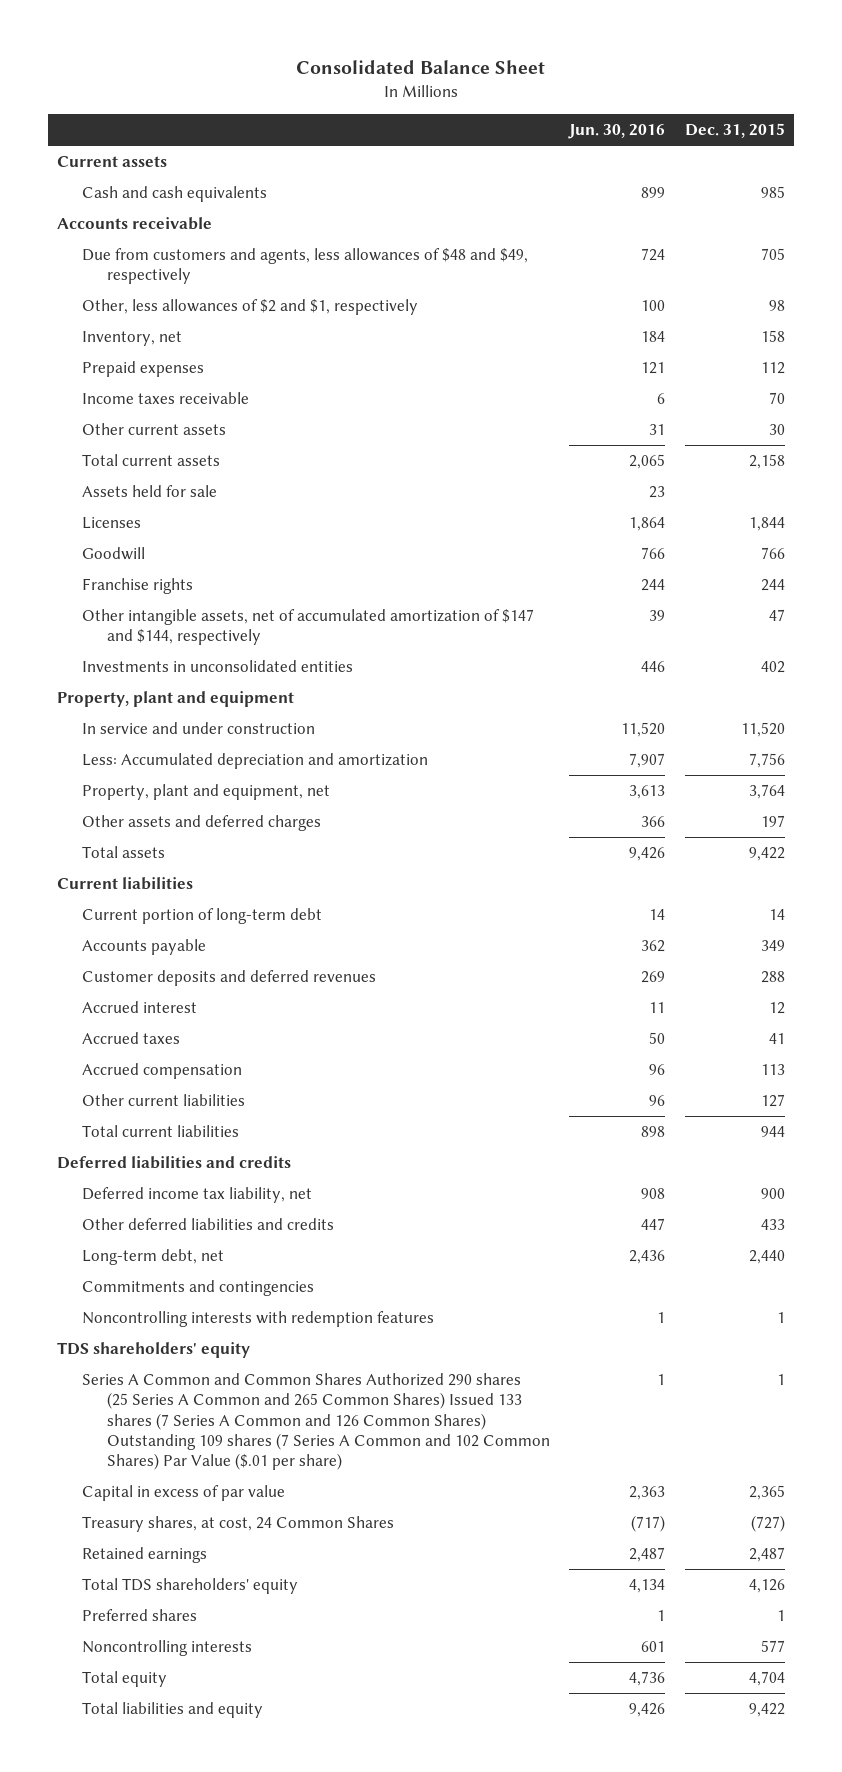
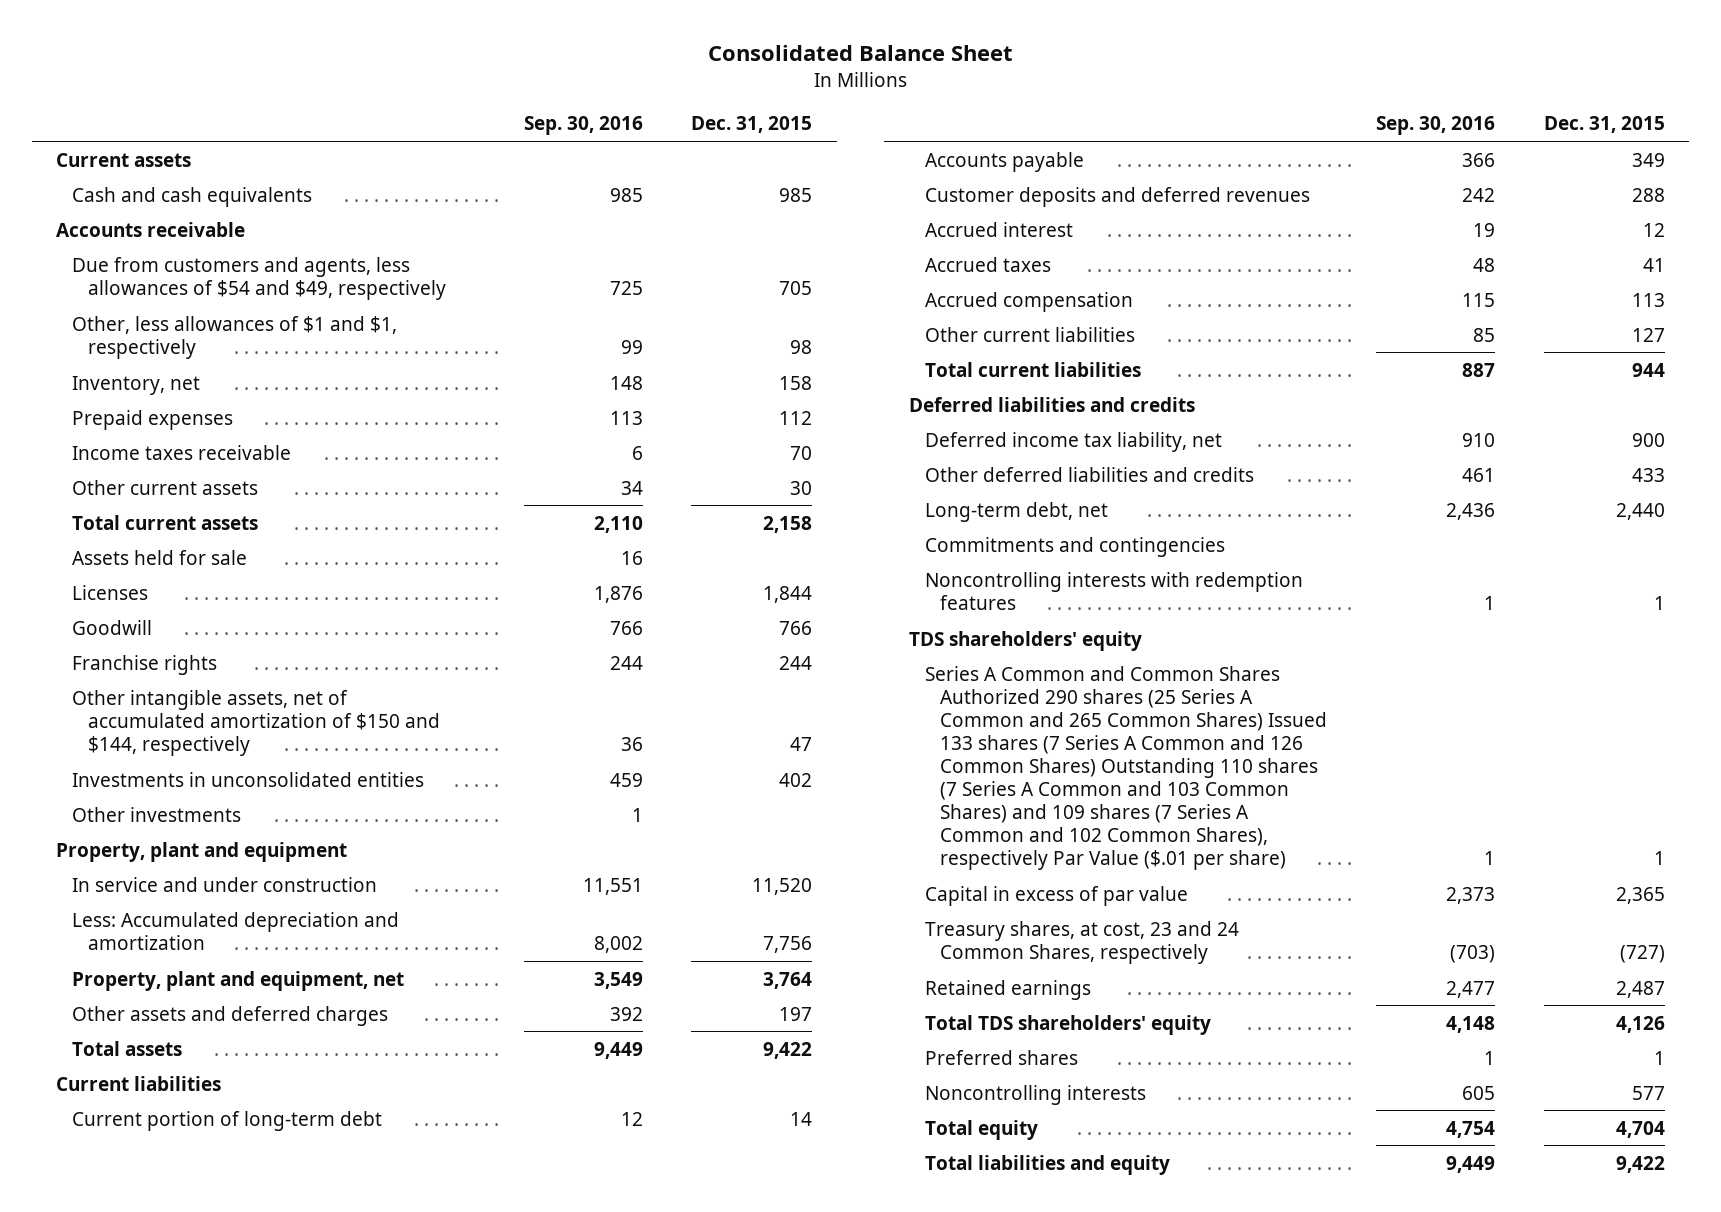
[568,124,666,140] Jun. 30, 2016 -> none
none -> [523,116,643,136] Sep. 30, 2016
[82,247,529,285] Due from customers and agents, less allowances of $48 and $49, respectively -> [71,256,446,300] Due from customers and agents, less allowances of $54 and $49, respectively
[82,298,419,315] Other, less allowances of $2 and $1, respectively -> [71,315,397,359] Other, less allowances of $1 and $1, respectively
[82,608,535,646] Other intangible assets, net of accumulated amortization of $147 and $144, respectively -> [71,689,440,756] Other intangible assets, net of accumulated amortization of $150 and $144, respectively
none -> [71,806,241,822] Other investments
[82,1372,551,1471] Series A Common and Common Shares Authorized 290 shares (25 Series A Common and 265 Common Shares) Issued 133 shares (7 Series A Common and 126 Common Shares) Outstanding 109 shares (7 Series A Common and 102 Common Shares) Par Value ($.01 per share) -> [924,665,1328,871] Series A Common and Common Shares Authorized 290 shares (25 Series A Common and 265 Common Shares) Issued 133 shares (7 Series A Common and 126 Common Shares) Outstanding 110 shares (7 Series A Common and 103 Common Shares) and 109 shares (7 Series A Common and 102 Common Shares), respectively Par Value ($.01 per share)
[82,1515,395,1532] Treasury shares, at cost, 24 Common Shares -> [924,920,1239,964] Treasury shares, at cost, 23 and 24 Common Shares, respectively

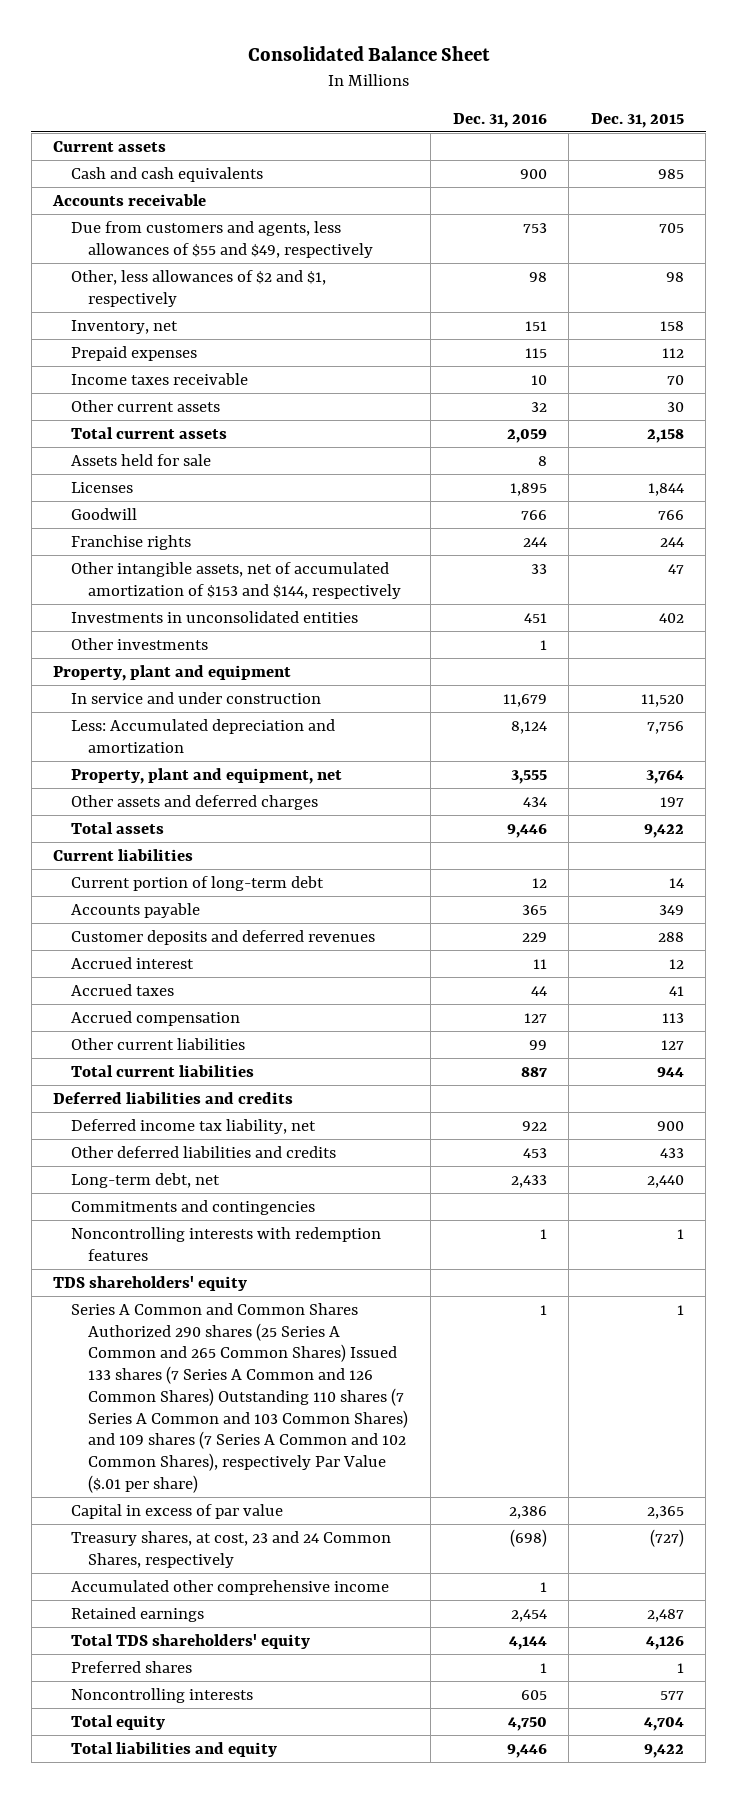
[523,116,643,136] Sep. 30, 2016 -> none
none -> [452,112,547,128] Dec. 31, 2016
[71,256,446,300] Due from customers and agents, less allowances of $54 and $49, respectively -> [70,220,374,258] Due from customers and agents, less allowances of $55 and $49, respectively
[71,315,397,359] Other, less allowances of $1 and $1, respectively -> [70,269,326,307] Other, less allowances of $2 and $1, respectively
[71,689,440,756] Other intangible assets, net of accumulated amortization of $150 and $144, respectively -> [70,561,402,599] Other intangible assets, net of accumulated amortization of $153 and $144, respectively
none -> [70,1579,389,1595] Accumulated other comprehensive income

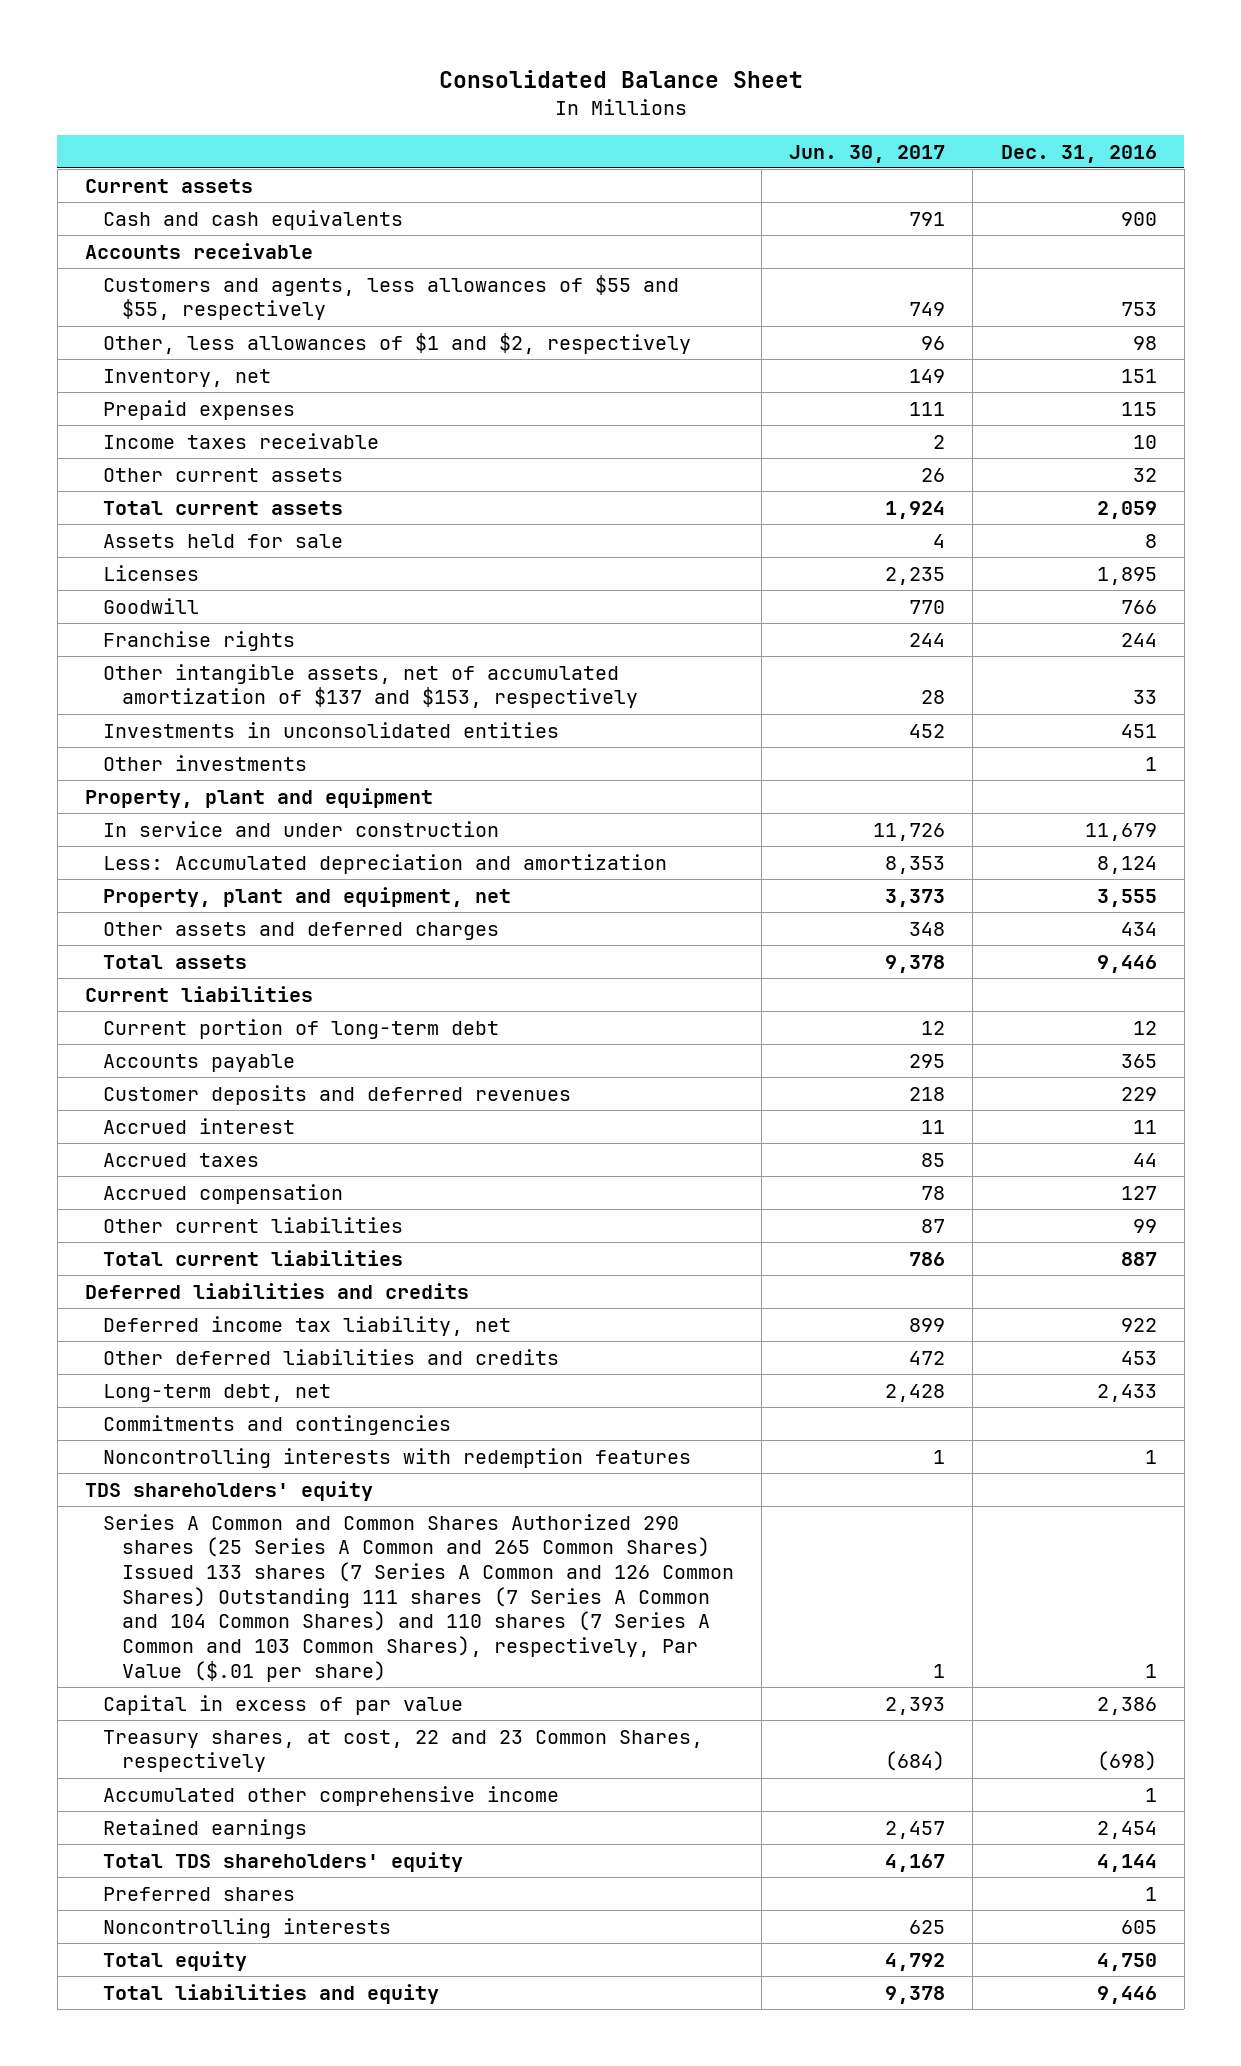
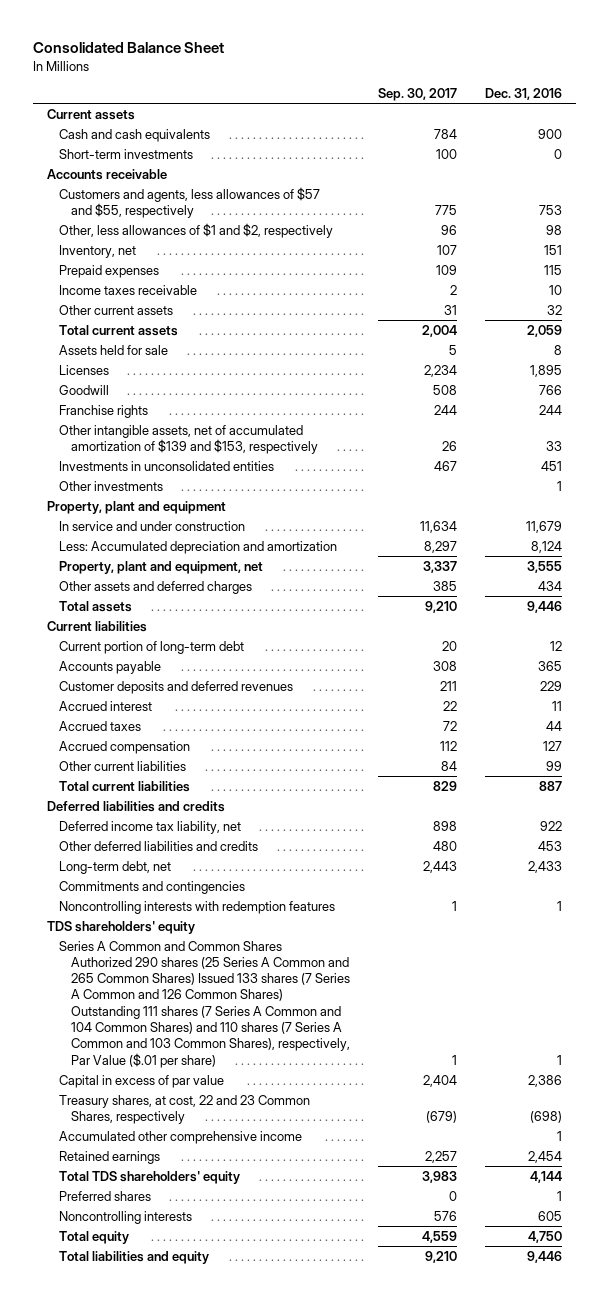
[789,144,946,163] Jun. 30, 2017 -> none
none -> [377,88,457,102] Sep. 30, 2017
none -> [58,148,193,159] Short-term investments
[103,274,680,321] Customers and agents, less allowances of $55 and $55, respectively -> [58,186,320,218] Customers and agents, less allowances of $57 and $55, respectively
[103,663,639,709] Other intangible assets, net of accumulated amortization of $137 and $153, respectively -> [58,424,318,454] Other intangible assets, net of accumulated amortization of $139 and $153, respectively

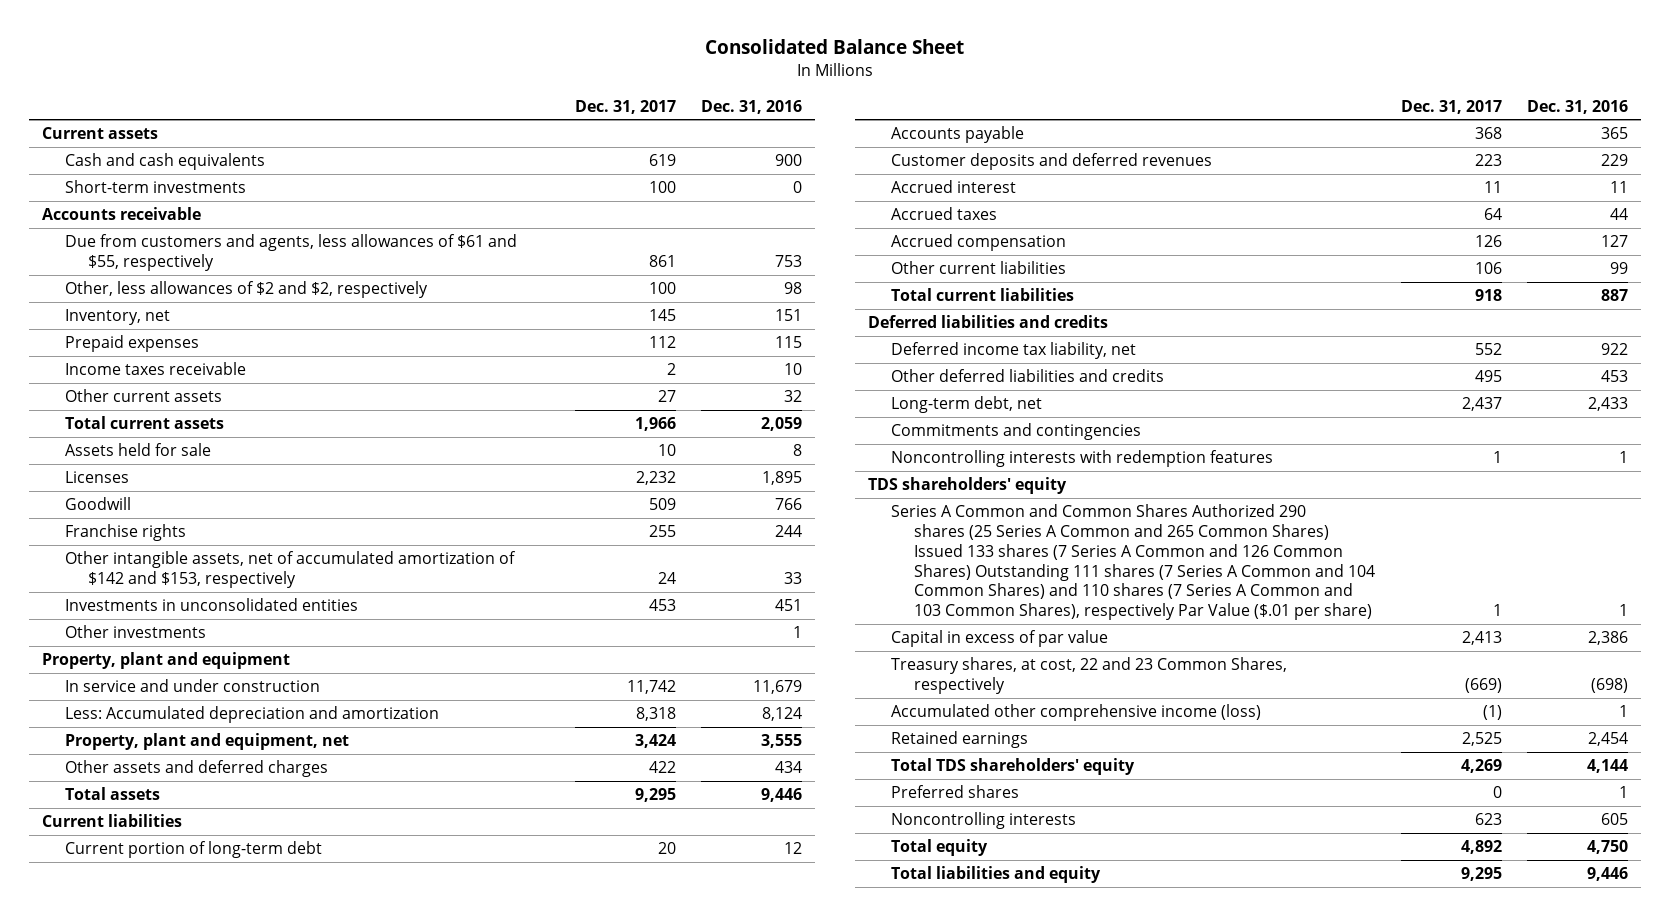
[377,88,457,102] Sep. 30, 2017 -> none
none -> [574,99,676,114] Dec. 31, 2017
[58,186,320,218] Customers and agents, less allowances of $57 and $55, respectively -> [65,234,518,272] Due from customers and agents, less allowances of $61 and $55, respectively
[58,222,333,238] Other, less allowances of $1 and $2, respectively -> [65,281,429,299] Other, less allowances of $2 and $2, respectively
[58,424,318,454] Other intangible assets, net of accumulated amortization of $139 and $153, respectively -> [65,551,517,589] Other intangible assets, net of accumulated amortization of $142 and $153, respectively
[58,940,350,1068] Series A Common and Common Shares Authorized 290 shares (25 Series A Common and 265 Common Shares) Issued 133 shares (7 Series A Common and 126 Common Shares) Outstanding 111 shares (7 Series A Common and 104 Common Shares) and 110 shares (7 Series A Common and 103 Common Shares), respectively, Par Value ($.01 per share) -> [891,504,1376,620] Series A Common and Common Shares Authorized 290 shares (25 Series A Common and 265 Common Shares) Issued 133 shares (7 Series A Common and 126 Common Shares) Outstanding 111 shares (7 Series A Common and 104 Common Shares) and 110 shares (7 Series A Common and 103 Common Shares), respectively Par Value ($.01 per share)
[58,1130,302,1144] Accumulated other comprehensive income -> [891,704,1262,722] Accumulated other comprehensive income (loss)

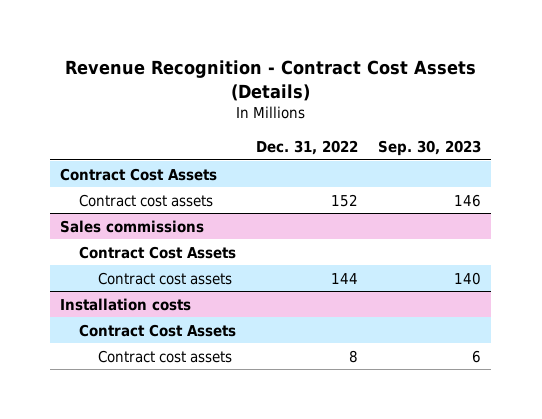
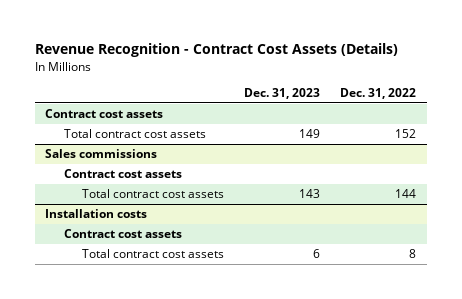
[378,140,482,157] Sep. 30, 2023 -> none
none -> [244,88,321,100] Dec. 31, 2023
[60,167,218,181] Contract Cost Assets -> [45,109,164,119] Contract cost assets
[79,193,214,207] Contract cost assets -> [63,129,206,139] Total contract cost assets
[79,245,237,259] Contract Cost Assets -> [63,169,182,179] Contract cost assets
[98,271,233,285] Contract cost assets -> [82,189,225,199] Total contract cost assets
[79,323,237,337] Contract Cost Assets -> [63,229,182,239] Contract cost assets
[98,349,233,363] Contract cost assets -> [82,249,225,259] Total contract cost assets

